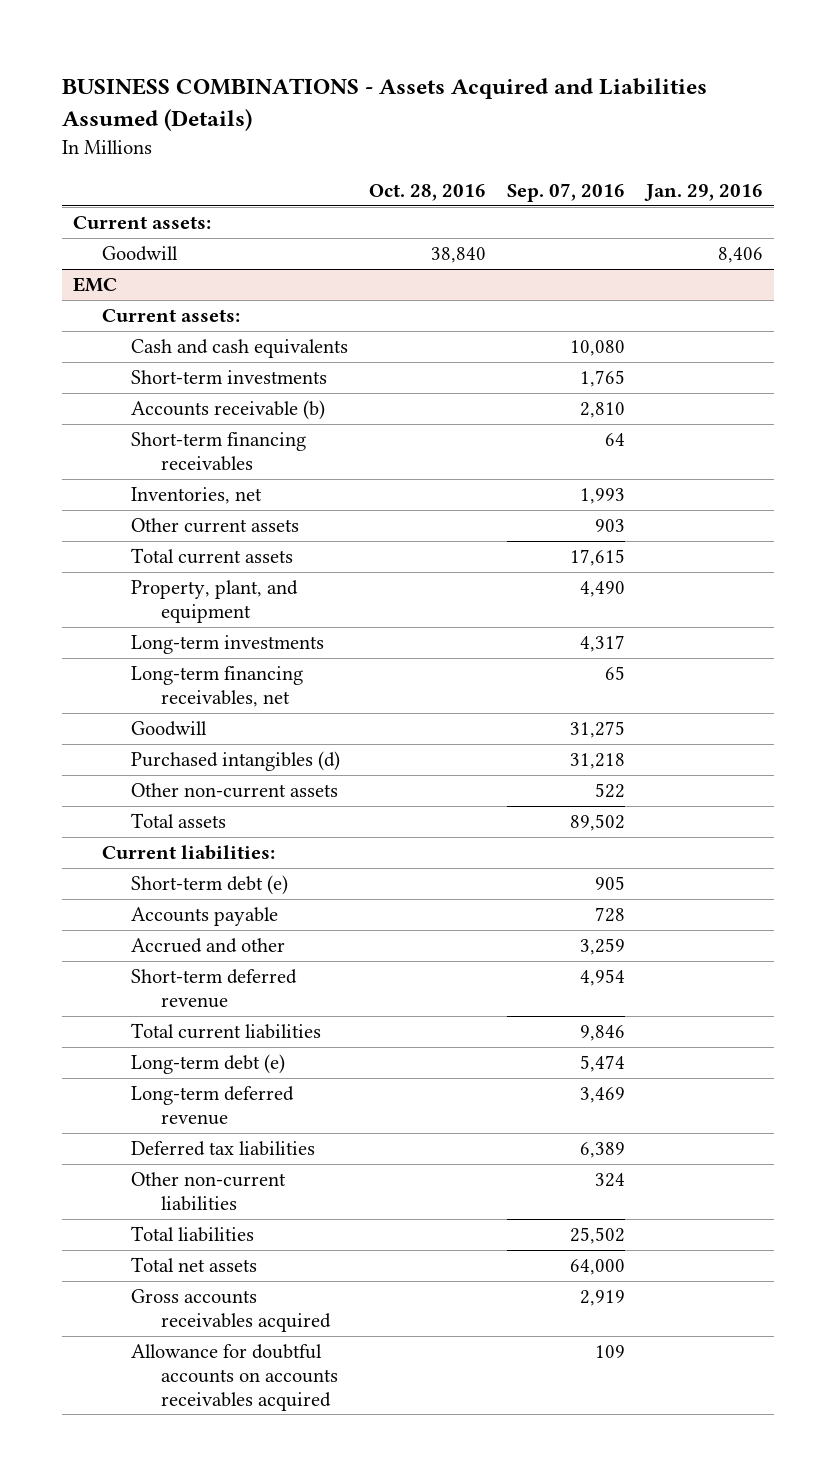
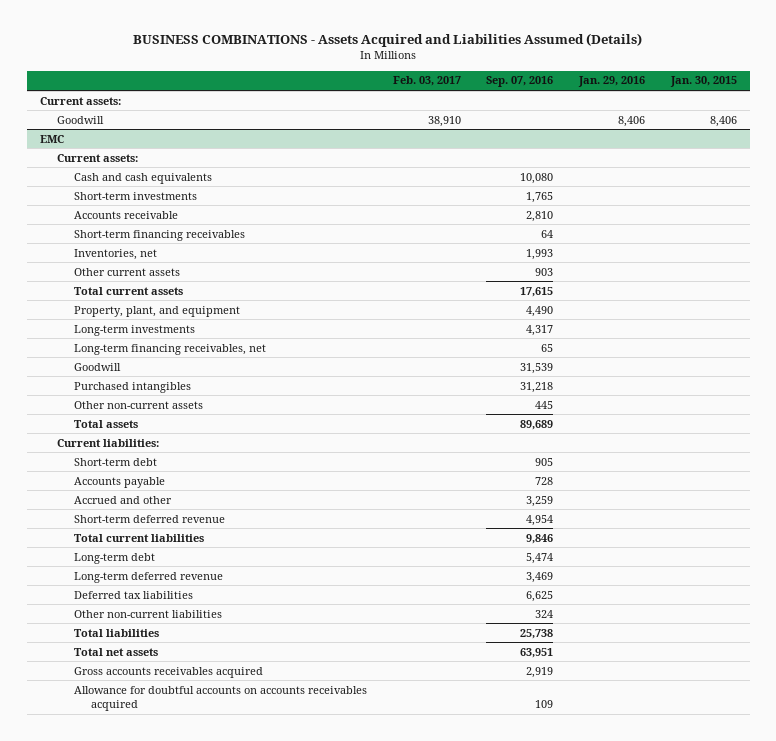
[369,184,487,202] Oct. 28, 2016 -> none
none -> [392,76,461,87] Feb. 03, 2017
none -> [669,76,737,88] Jan. 30, 2015
[131,400,326,421] Accounts receivable (b) -> [73,210,178,219] Accounts receivable
[570,721,626,739] 31,275 -> [520,362,554,374] 31,539
[131,751,341,772] Purchased intangibles (d) -> [73,381,191,393] Purchased intangibles
[595,783,626,799] 522 -> [535,400,554,409] 445
[570,814,626,832] 89,502 -> [520,419,554,430] 89,689
[131,875,289,896] Short-term debt (e) -> [73,457,157,466] Short-term debt
[131,1054,286,1075] Long-term debt (e) -> [73,552,155,564] Long-term debt
[580,1142,626,1159] 6,389 -> [526,590,554,602] 6,625
[570,1227,626,1245] 25,502 -> [520,628,554,639] 25,738
[570,1259,626,1276] 64,000 -> [520,647,554,658] 63,951

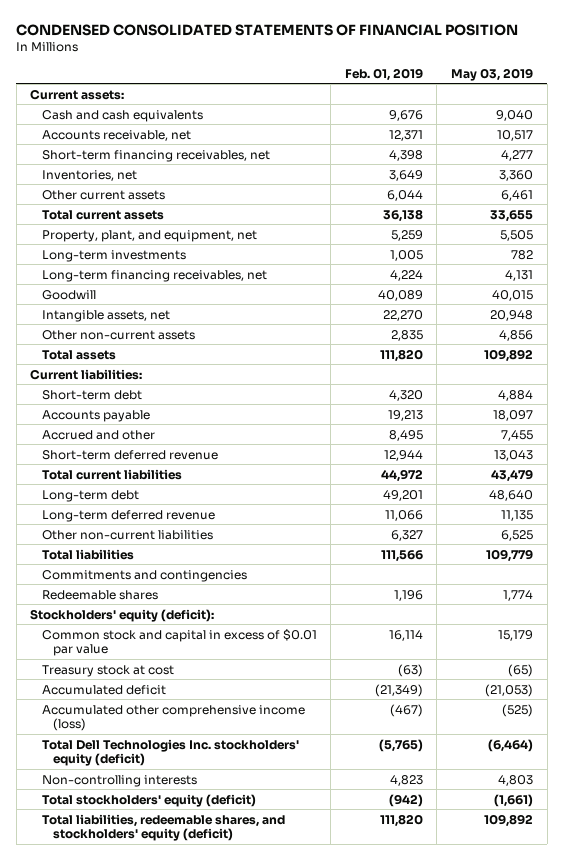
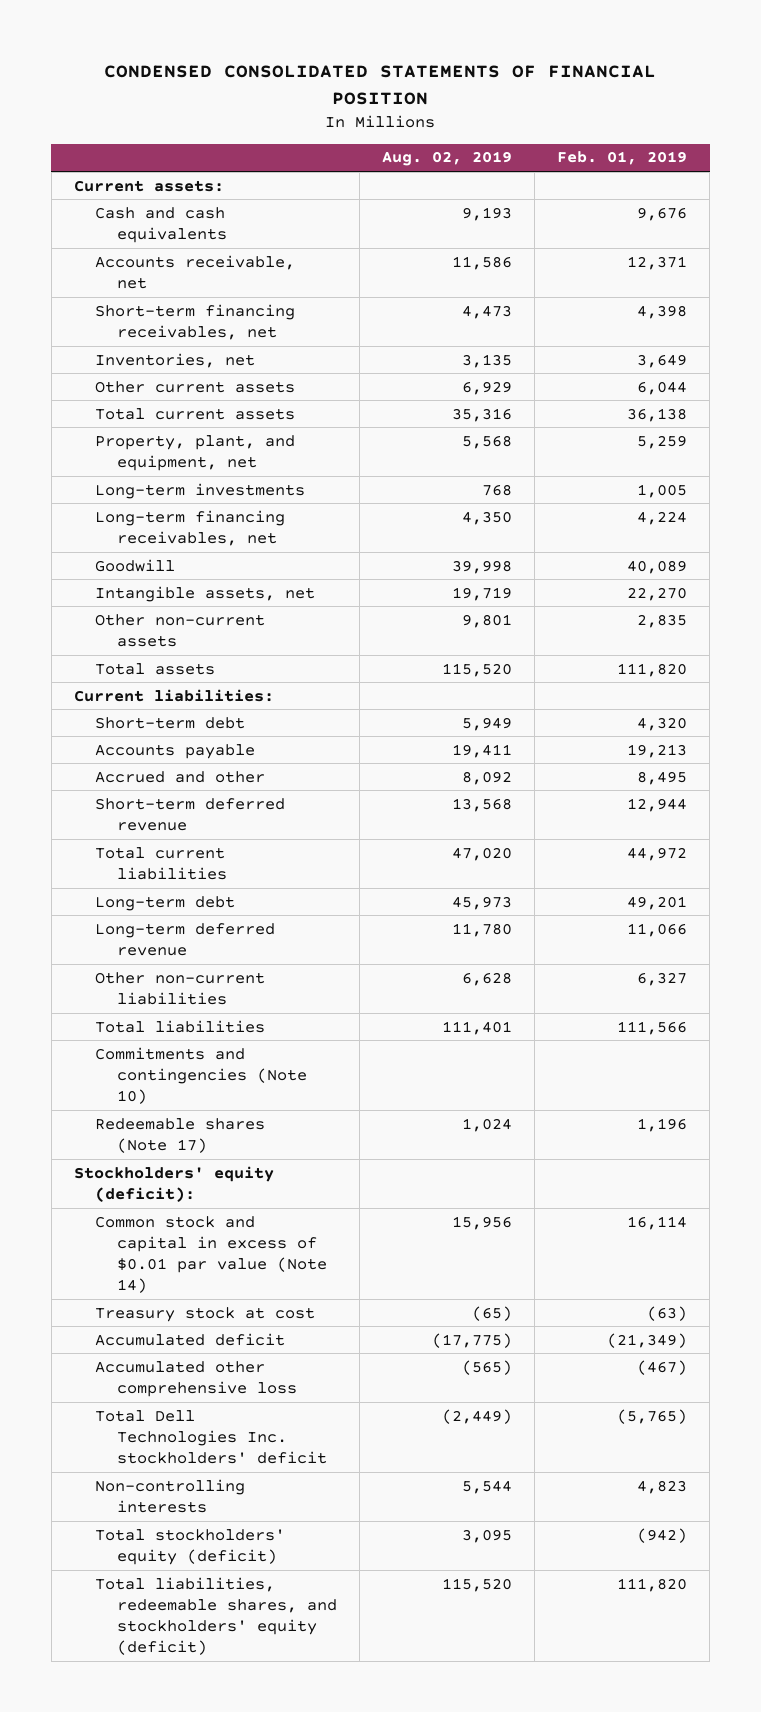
[451,67,534,81] May 03, 2019 -> none
none -> [382,151,513,167] Aug. 02, 2019
[41,569,247,582] Commitments and contingencies -> [95,1046,307,1104] Commitments and contingencies (Note 10)
[41,589,158,600] Redeemable shares -> [95,1117,266,1153] Redeemable shares (Note 17)
[41,628,317,657] Common stock and capital in excess of $0.01 par value -> [95,1215,327,1293] Common stock and capital in excess of $0.01 par value (Note 14)
[41,704,305,732] Accumulated other comprehensive income (loss) -> [95,1360,297,1397] Accumulated other comprehensive loss
[41,738,299,767] Total Dell Technologies Inc. stockholders' equity (deficit) -> [95,1409,327,1464] Total Dell Technologies Inc. stockholders' deficit

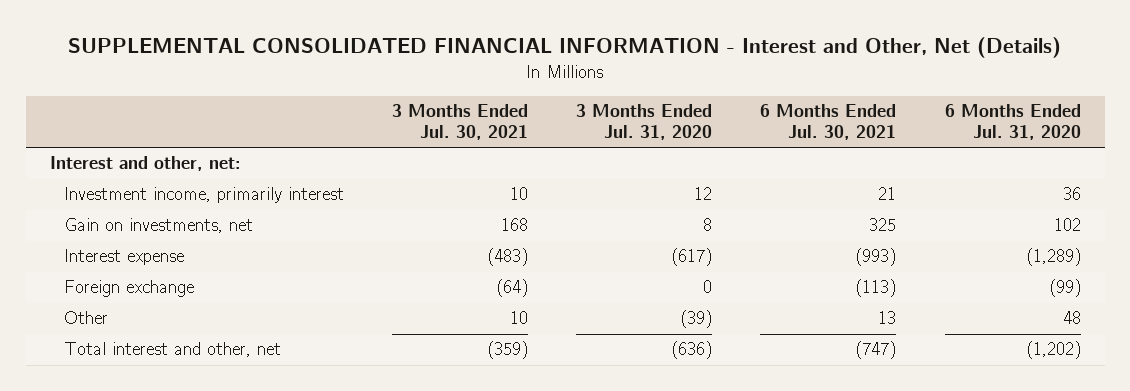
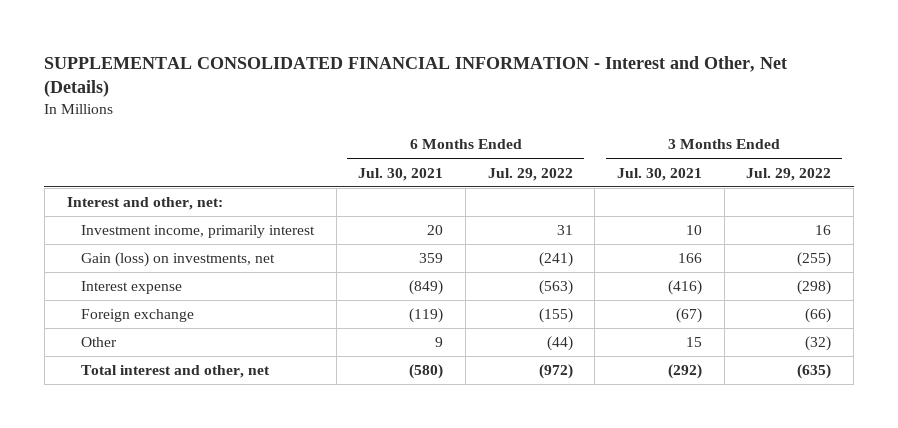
[576,104,713,141] 3 Months Ended Jul. 31, 2020 -> none
[944,104,1081,141] 6 Months Ended Jul. 31, 2020 -> none
none -> [487,167,573,181] Jul. 29, 2022
none -> [746,167,832,181] Jul. 29, 2022
[878,187,897,201] 21 -> [427,225,444,236] 20
[63,218,253,234] Gain on investments, net -> [80,252,275,268] Gain (loss) on investments, net
[500,218,528,232] 168 -> [678,253,703,264] 166
[869,218,897,232] 325 -> [419,253,444,264] 359
[486,248,528,267] (483) -> [668,280,703,296] (416)
[855,248,897,267] (993) -> [409,280,444,296] (849)
[495,279,528,298] (64) -> [676,308,703,324] (67)
[855,279,897,298] (113) -> [409,308,444,324] (119)
[509,311,528,325] 10 -> [686,337,703,348] 15
[878,311,897,325] 13 -> [435,337,444,348] 9
[486,341,528,360] (359) -> [668,364,703,380] (292)
[855,341,897,360] (747) -> [409,364,444,380] (580)

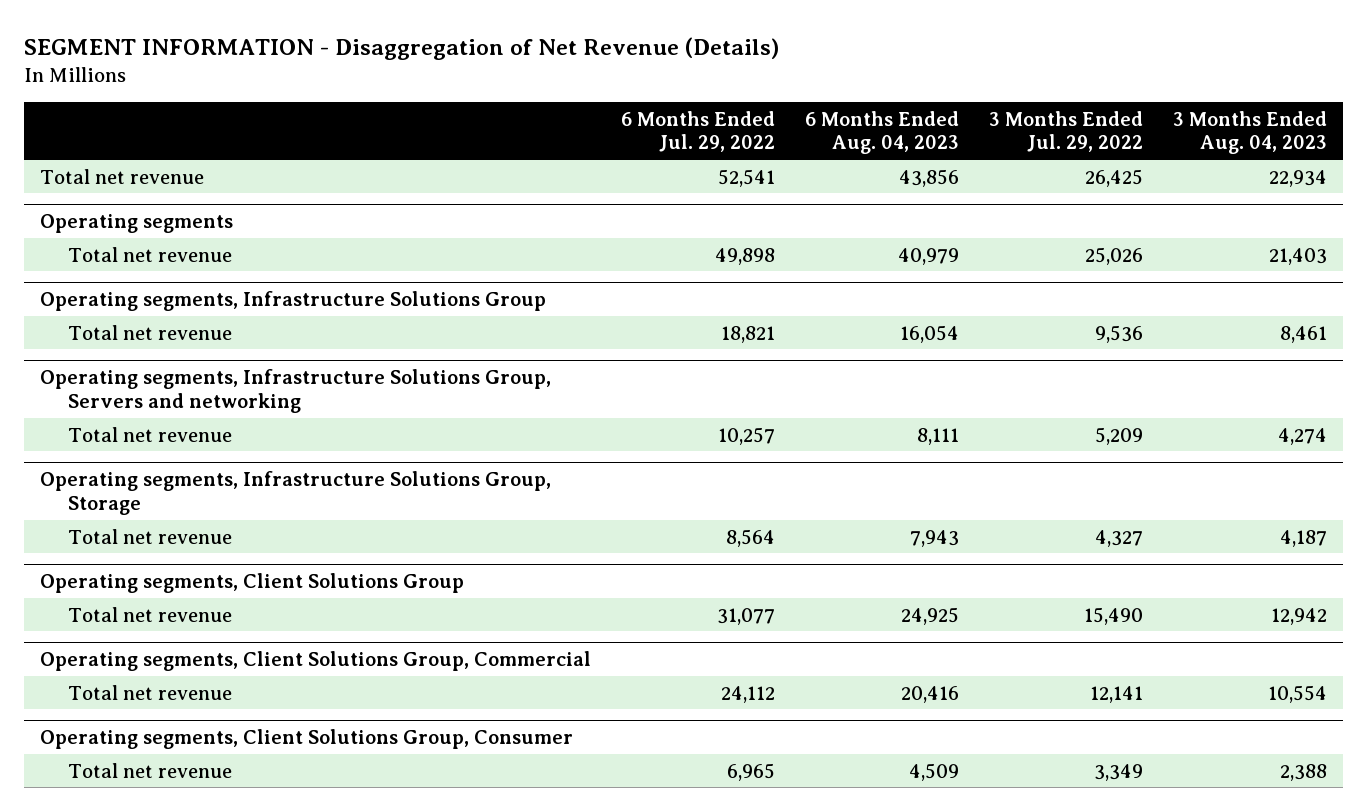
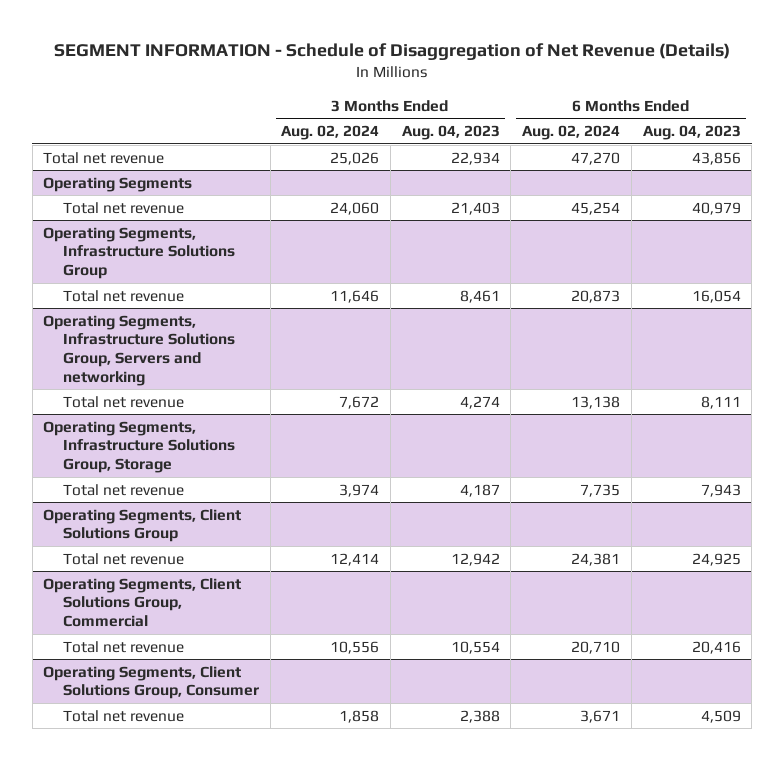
[24,37,780,61] SEGMENT INFORMATION - Disaggregation of Net Revenue (Details) -> [53,43,730,61] SEGMENT INFORMATION - Schedule of Disaggregation of Net Revenue (Details)
[620,110,775,153] 6 Months Ended Jul. 29, 2022 -> none
[989,110,1144,153] 3 Months Ended Jul. 29, 2022 -> none
none -> [281,125,380,141] Aug. 02, 2024
none -> [522,125,621,141] Aug. 02, 2024
[39,214,233,234] Operating segments -> [43,176,193,192] Operating Segments
[39,291,546,312] Operating segments, Infrastructure Solutions Group -> [43,226,235,280] Operating Segments, Infrastructure Solutions Group
[39,369,551,413] Operating segments, Infrastructure Solutions Group, Servers and networking -> [43,314,235,386] Operating Segments, Infrastructure Solutions Group, Servers and networking
[39,471,551,515] Operating segments, Infrastructure Solutions Group, Storage -> [43,420,235,474] Operating Segments, Infrastructure Solutions Group, Storage
[39,573,464,594] Operating segments, Client Solutions Group -> [43,508,242,543] Operating Segments, Client Solutions Group
[39,651,591,672] Operating segments, Client Solutions Group, Commercial -> [43,577,242,628] Operating Segments, Client Solutions Group, Commercial
[39,729,573,750] Operating segments, Client Solutions Group, Consumer -> [43,665,259,700] Operating Segments, Client Solutions Group, Consumer

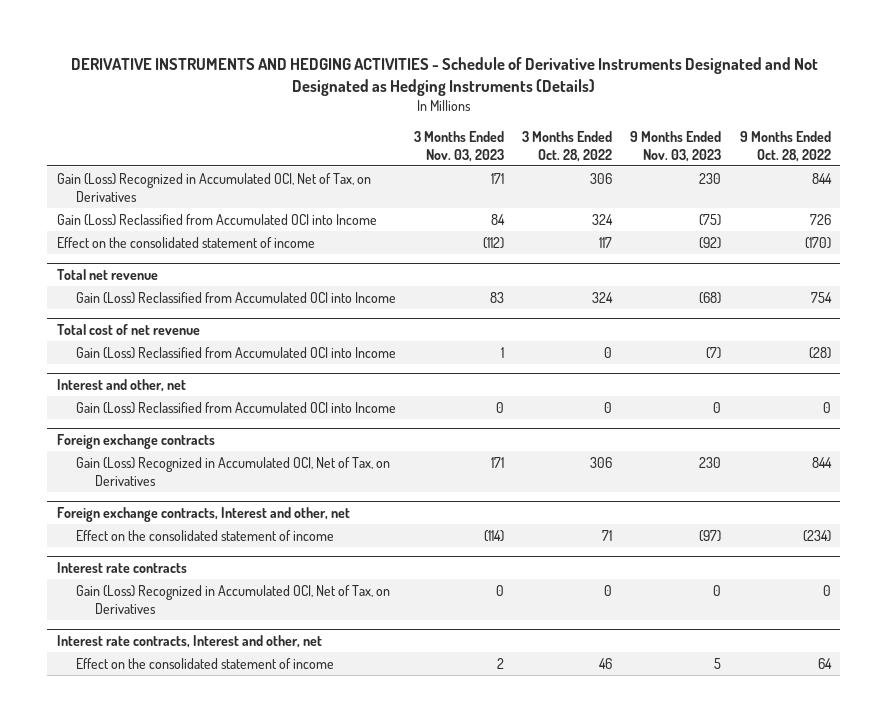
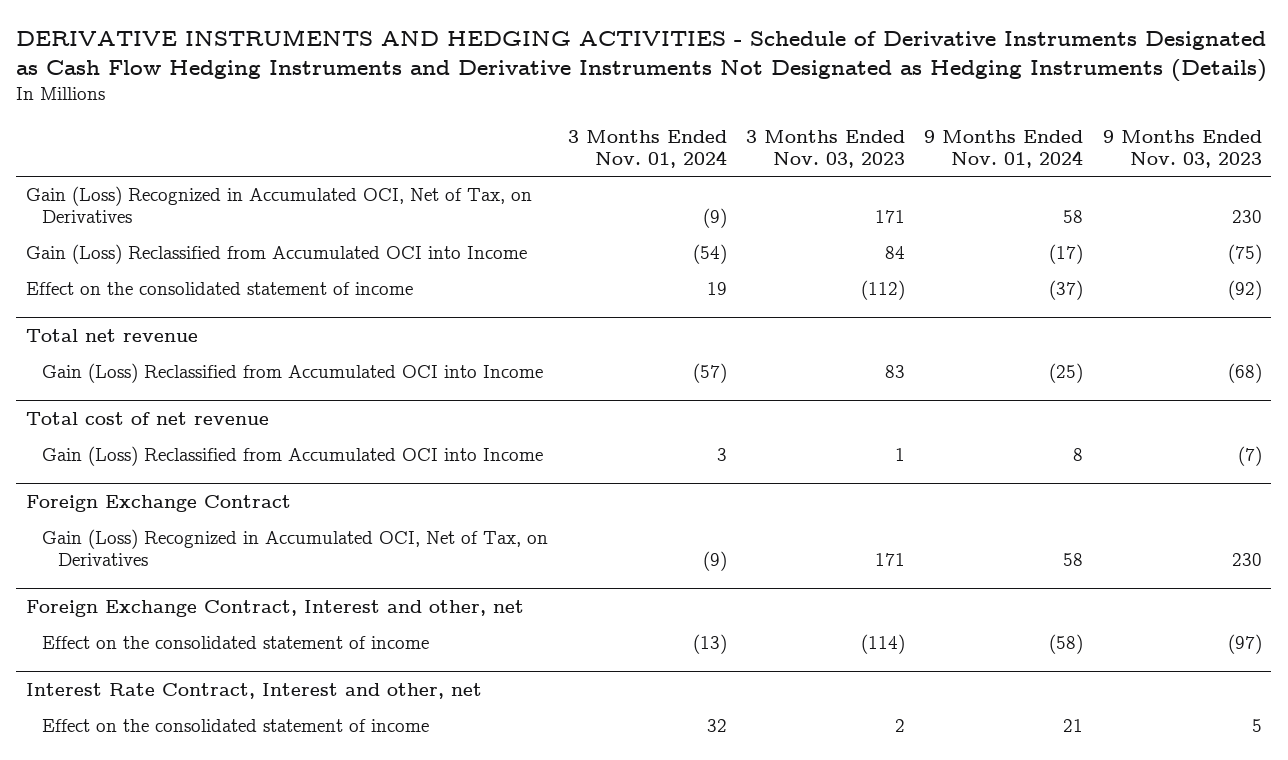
[70,56,818,96] DERIVATIVE INSTRUMENTS AND HEDGING ACTIVITIES - Schedule of Derivative Instruments Designated and Not Designated as Hedging Instruments (Details) -> [16,28,1268,82] DERIVATIVE INSTRUMENTS AND HEDGING ACTIVITIES - Schedule of Derivative Instruments Designated as Cash Flow Hedging Instruments and Derivative Instruments Not Designated as Hedging Instruments (Details)
[522,130,613,162] 3 Months Ended Oct. 28, 2022 -> none
[739,130,831,162] 9 Months Ended Oct. 28, 2022 -> none
none -> [567,129,727,168] 3 Months Ended Nov. 01, 2024
none -> [924,129,1084,168] 9 Months Ended Nov. 01, 2024
[56,378,186,392] Interest and other, net -> none
[75,401,396,414] Gain (Loss) Reclassified from Accumulated OCI into Income -> none
[56,433,215,449] Foreign exchange contracts -> [26,495,292,513] Foreign Exchange Contract
[56,506,350,522] Foreign exchange contracts, Interest and other, net -> [26,600,525,618] Foreign Exchange Contract, Interest and other, net
[56,561,187,573] Interest rate contracts -> none
[75,584,390,614] Gain (Loss) Recognized in Accumulated OCI, Net of Tax, on Derivatives -> none
[56,634,322,648] Interest rate contracts, Interest and other, net -> [26,683,483,700] Interest Rate Contract, Interest and other, net

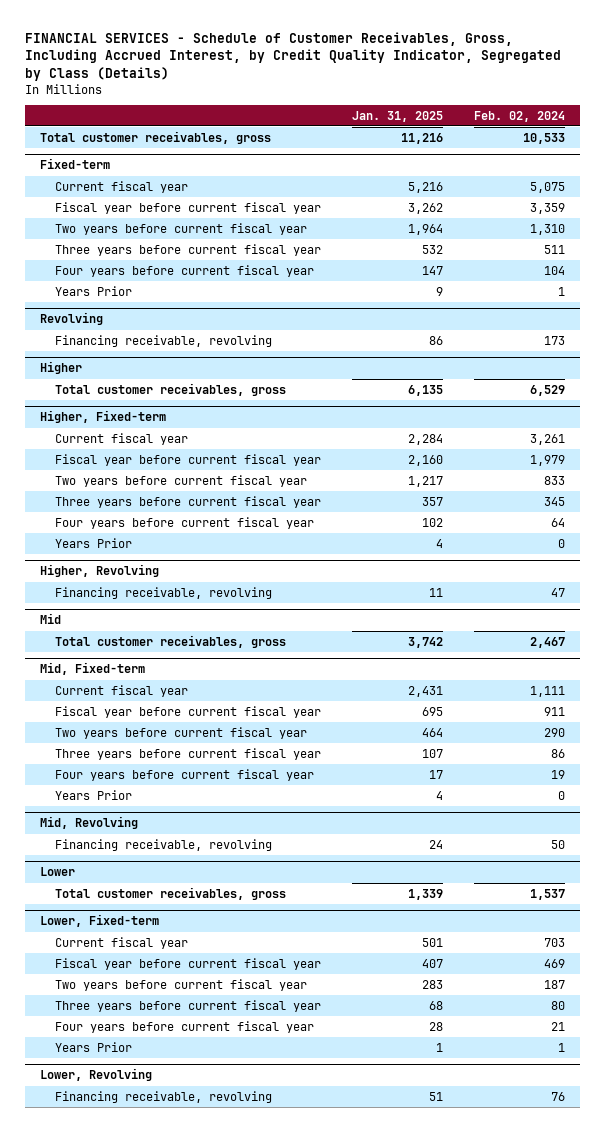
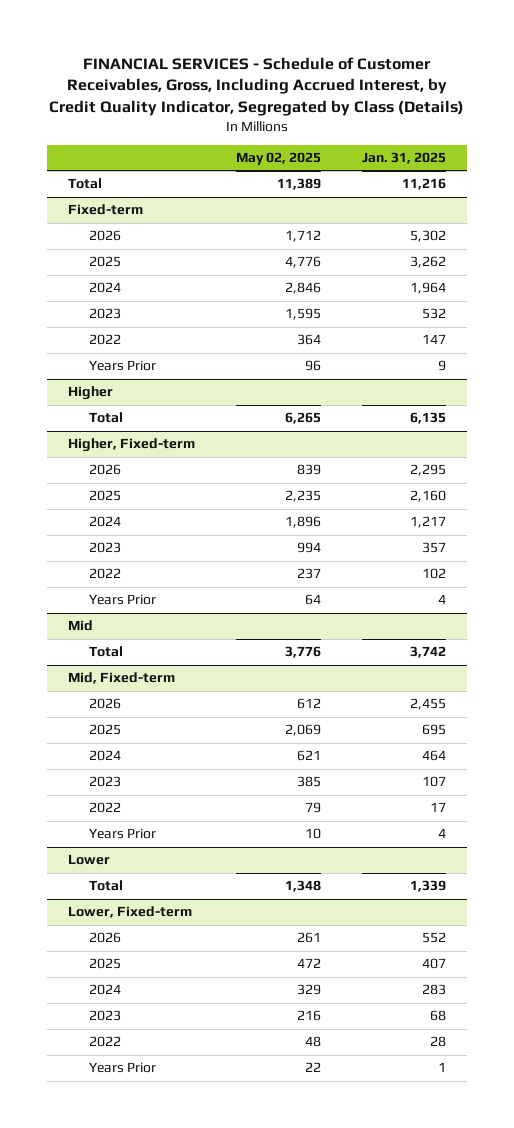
[473,110,565,122] Feb. 02, 2024 -> none
none -> [235,152,321,166] May 02, 2025
[40,130,272,144] Total customer receivables, gross -> [67,178,102,190] Total
[55,180,189,193] Current fiscal year -> none
none -> [88,230,121,242] 2026
[55,201,322,214] Fiscal year before current fiscal year -> [88,256,121,268] 2025
[55,222,308,235] Two years before current fiscal year -> [88,282,121,294] 2024
[55,243,322,256] Three years before current fiscal year -> [88,308,121,320] 2023
[55,264,315,277] Four years before current fiscal year -> [88,334,121,346] 2022
[40,312,104,326] Revolving -> none
[55,334,273,347] Financing receivable, revolving -> none
[55,382,287,396] Total customer receivables, gross -> [88,412,123,424] Total
[55,432,189,445] Current fiscal year -> none
none -> [88,464,121,476] 2026
[55,453,322,466] Fiscal year before current fiscal year -> [88,490,121,502] 2025
[55,474,308,487] Two years before current fiscal year -> [88,516,121,528] 2024
[55,495,322,508] Three years before current fiscal year -> [88,542,121,554] 2023
[55,516,315,529] Four years before current fiscal year -> [88,568,121,580] 2022
[40,564,160,578] Higher, Revolving -> none
[55,586,273,599] Financing receivable, revolving -> none
[55,634,287,648] Total customer receivables, gross -> [88,646,123,658] Total
[55,684,189,697] Current fiscal year -> none
none -> [88,698,121,710] 2026
[55,705,322,718] Fiscal year before current fiscal year -> [88,724,121,736] 2025
[55,726,308,739] Two years before current fiscal year -> [88,750,121,762] 2024
[55,747,322,760] Three years before current fiscal year -> [88,776,121,788] 2023
[55,768,315,781] Four years before current fiscal year -> [88,802,121,814] 2022
[40,816,139,830] Mid, Revolving -> none
[55,838,273,851] Financing receivable, revolving -> none
[55,886,287,900] Total customer receivables, gross -> [88,880,123,892] Total
[55,936,189,949] Current fiscal year -> none
none -> [88,932,121,944] 2026
[55,957,322,970] Fiscal year before current fiscal year -> [88,958,121,970] 2025
[55,978,308,991] Two years before current fiscal year -> [88,984,121,996] 2024
[55,999,322,1012] Three years before current fiscal year -> [88,1010,121,1022] 2023
[55,1020,315,1033] Four years before current fiscal year -> [88,1036,121,1048] 2022
[40,1068,153,1082] Lower, Revolving -> none
[55,1090,273,1103] Financing receivable, revolving -> none

